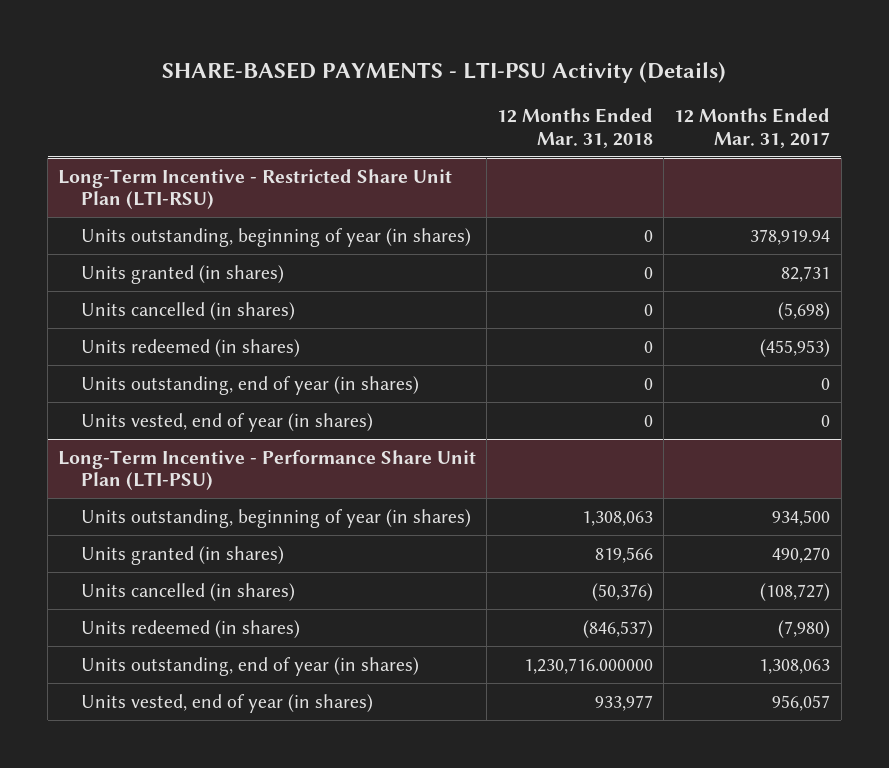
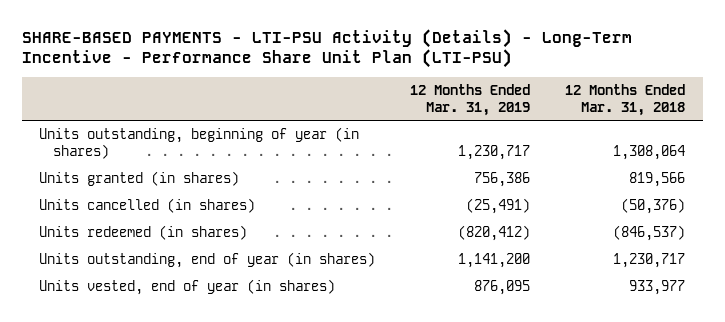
[162,61,727,83] SHARE-BASED PAYMENTS - LTI-PSU Activity (Details) -> [21,28,632,69] SHARE-BASED PAYMENTS - LTI-PSU Activity (Details) - Long-Term Incentive - Performance Share Unit Plan (LTI-PSU)
[674,107,831,148] 12 Months Ended Mar. 31, 2017 -> none
none -> [410,83,531,116] 12 Months Ended Mar. 31, 2019
[58,168,453,210] Long-Term Incentive - Restricted Share Unit Plan (LTI-RSU) -> none
[81,264,285,284] Units granted (in shares) -> none
[81,301,296,320] Units cancelled (in shares) -> none
[81,338,301,357] Units redeemed (in shares) -> none
[81,375,420,395] Units outstanding, end of year (in shares) -> none
[81,412,374,432] Units vested, end of year (in shares) -> none
[58,449,477,491] Long-Term Incentive - Performance Share Unit Plan (LTI-PSU) -> none
[81,508,472,528] Units outstanding, beginning of year (in shares) -> none
[644,229,654,242] 0 -> [613,145,686,161] 1,308,064
[524,657,654,674] 1,230,716.000000 -> [613,252,686,268] 1,230,717

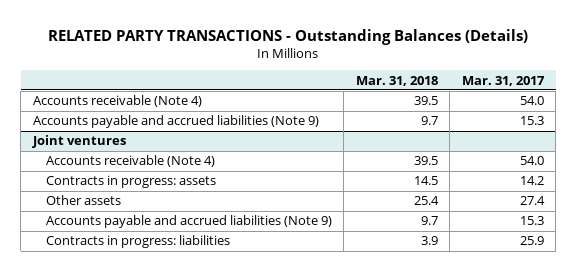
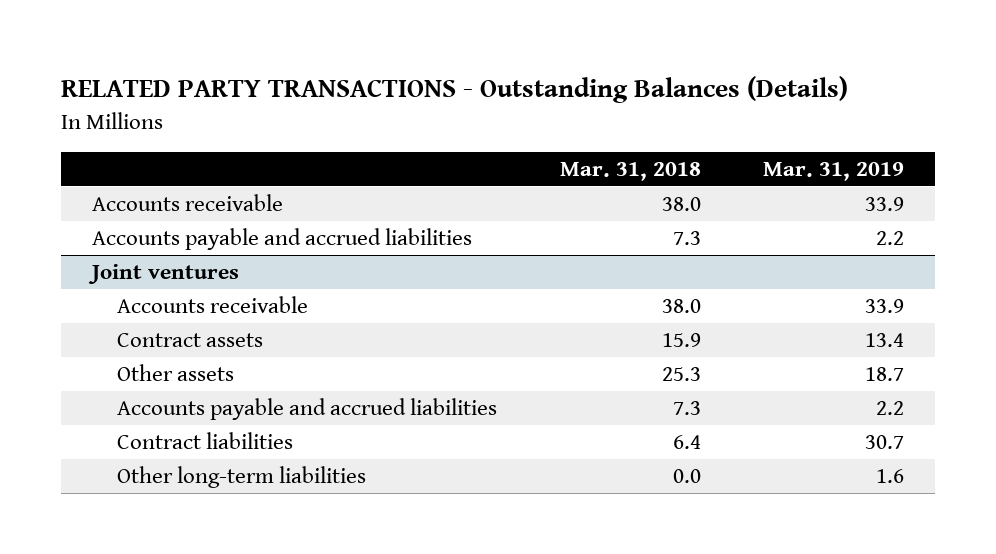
[461,75,545,86] Mar. 31, 2017 -> none
none -> [762,161,904,181] Mar. 31, 2019
[32,95,202,108] Accounts receivable (Note 4) -> [92,194,284,212] Accounts receivable
[413,96,438,106] 39.5 -> [661,197,701,212] 38.0
[32,115,319,129] Accounts payable and accrued liabilities (Note 9) -> [92,228,473,251] Accounts payable and accrued liabilities
[420,116,438,126] 9.7 -> [672,231,701,246] 7.3
[46,155,216,168] Accounts receivable (Note 4) -> [117,296,309,314] Accounts receivable
[413,156,438,166] 39.5 -> [661,299,701,314] 38.0
[46,175,217,189] Contracts in progress: assets -> [117,333,264,348] Contract assets
[413,176,438,186] 14.5 -> [661,333,701,348] 15.9
[413,196,439,206] 25.4 -> [661,367,701,382] 25.3
[46,215,333,229] Accounts payable and accrued liabilities (Note 9) -> [117,398,498,421] Accounts payable and accrued liabilities
[420,216,438,226] 9.7 -> [672,401,701,416] 7.3
[46,235,231,249] Contracts in progress: liabilities -> [117,432,294,450] Contract liabilities
[420,236,438,246] 3.9 -> [672,435,701,450] 6.4
none -> [117,466,367,489] Other long-term liabilities

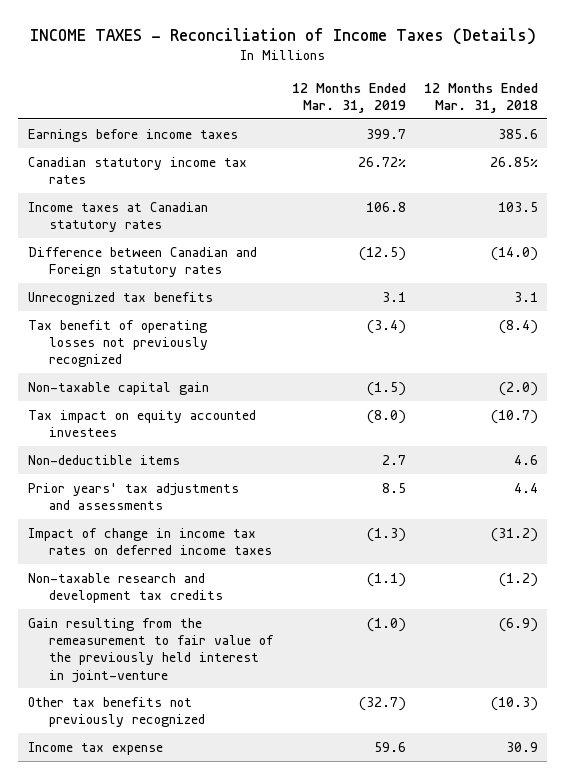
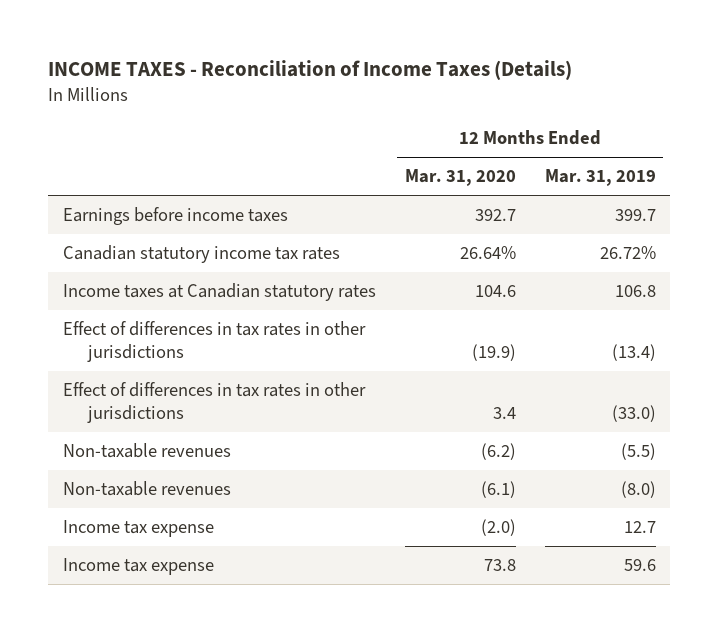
[424,82,539,113] 12 Months Ended Mar. 31, 2018 -> none
none -> [404,169,516,187] Mar. 31, 2020
[27,246,257,277] Difference between Canadian and Foreign statutory rates -> none
[27,291,213,305] Unrecognized tax benefits -> none
[27,319,209,368] Tax benefit of operating losses not previously recognized -> none
[27,381,209,395] Non-taxable capital gain -> none
[27,454,180,465] Non-deductible items -> none
[27,482,239,510] Prior years' tax adjustments and assessments -> none
[27,527,273,555] Impact of change in income tax rates on deferred income taxes -> none
[27,572,224,603] Non-taxable research and development tax credits -> none
[27,617,275,683] Gain resulting from the remeasurement to fair value of the previously held interest in joint-venture -> none
[27,696,206,727] Other tax benefits not previously recognized -> none
none -> [62,320,366,363] Effect of differences in tax rates in other jurisdictions
none -> [62,381,366,424] Effect of differences in tax rates in other jurisdictions
none -> [62,442,231,458] Non-taxable revenues
[27,409,256,437] Tax impact on equity accounted investees -> [62,480,231,496] Non-taxable revenues
none -> [62,519,214,537] Income tax expense

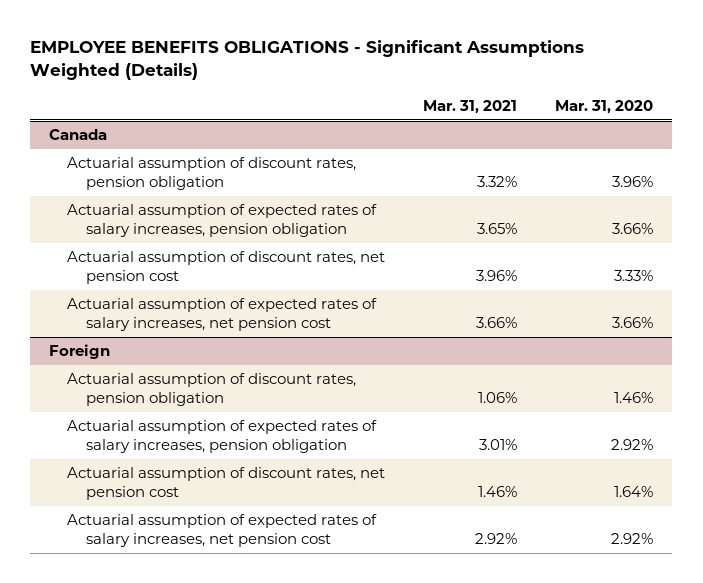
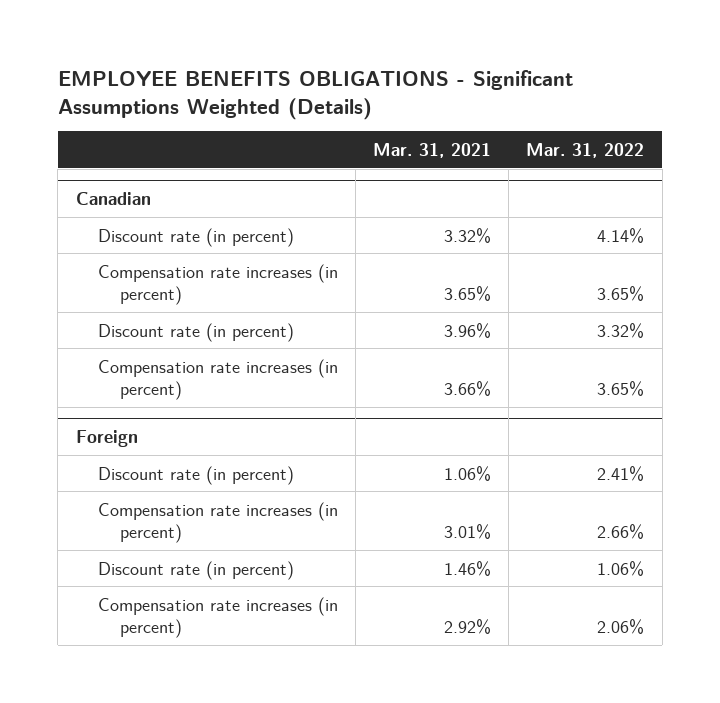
[555,99,654,114] Mar. 31, 2020 -> none
none -> [526,142,645,158] Mar. 31, 2022
[49,129,108,141] Canada -> [75,191,151,205] Canadian
[67,157,357,191] Actuarial assumption of discount rates, pension obligation -> [97,227,294,247] Discount rate (in percent)
[67,204,378,238] Actuarial assumption of expected rates of salary increases, pension obligation -> [97,263,338,306] Compensation rate increases (in percent)
[67,251,386,285] Actuarial assumption of discount rates, net pension cost -> [97,322,294,342] Discount rate (in percent)
[67,298,378,332] Actuarial assumption of expected rates of salary increases, net pension cost -> [97,358,338,401] Compensation rate increases (in percent)
[67,373,357,407] Actuarial assumption of discount rates, pension obligation -> [97,465,294,485] Discount rate (in percent)
[67,420,378,454] Actuarial assumption of expected rates of salary increases, pension obligation -> [97,501,338,544] Compensation rate increases (in percent)
[67,467,386,501] Actuarial assumption of discount rates, net pension cost -> [97,560,294,580] Discount rate (in percent)
[67,514,378,548] Actuarial assumption of expected rates of salary increases, net pension cost -> [97,596,338,639] Compensation rate increases (in percent)

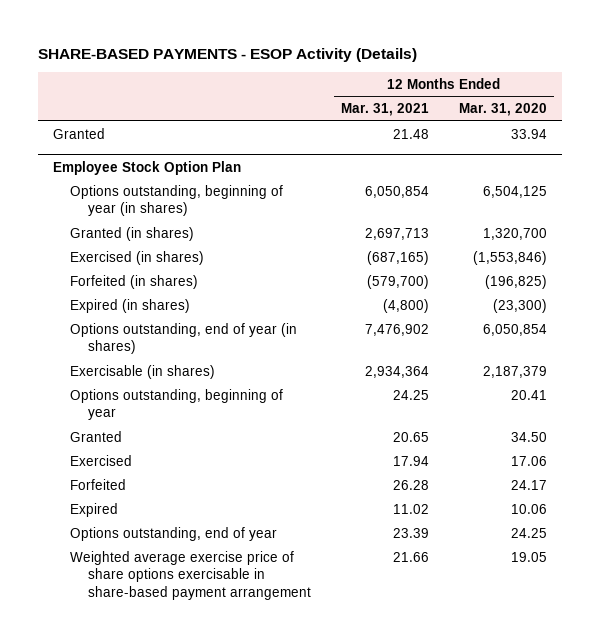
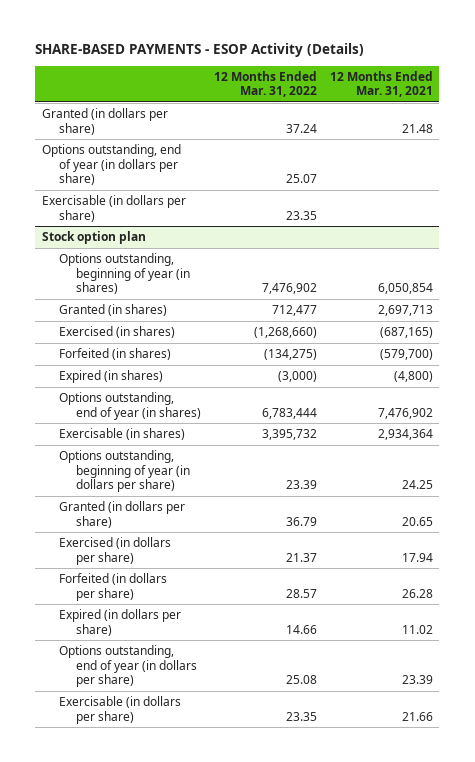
[458,103,547,117] Mar. 31, 2020 -> none
none -> [214,70,318,98] 12 Months Ended Mar. 31, 2022
[52,127,105,139] Granted -> [41,108,168,135] Granted (in dollars per share)
none -> [41,144,181,186] Options outstanding, end of year (in dollars per share)
none -> [41,195,186,222] Exercisable (in dollars per share)
[52,160,241,175] Employee Stock Option Plan -> [41,231,146,245] Stock option plan
[70,388,284,421] Options outstanding, beginning of year -> [58,450,191,493] Options outstanding, beginning of year (in dollars per share)
[70,430,123,442] Granted -> [58,501,185,528] Granted (in dollars per share)
[70,454,133,466] Exercised -> [58,537,171,565] Exercised (in dollars per share)
[70,478,127,490] Forfeited -> [58,573,167,601] Forfeited (in dollars per share)
[70,502,119,517] Expired -> [58,609,181,636] Expired (in dollars per share)
[70,526,278,541] Options outstanding, end of year -> [58,645,198,688] Options outstanding, end of year (in dollars per share)
[70,550,312,600] Weighted average exercise price of share options exercisable in share-based payment arrangement -> [58,696,181,724] Exercisable (in dollars per share)

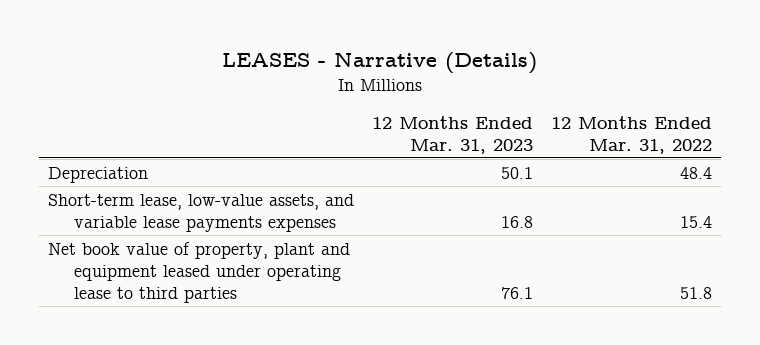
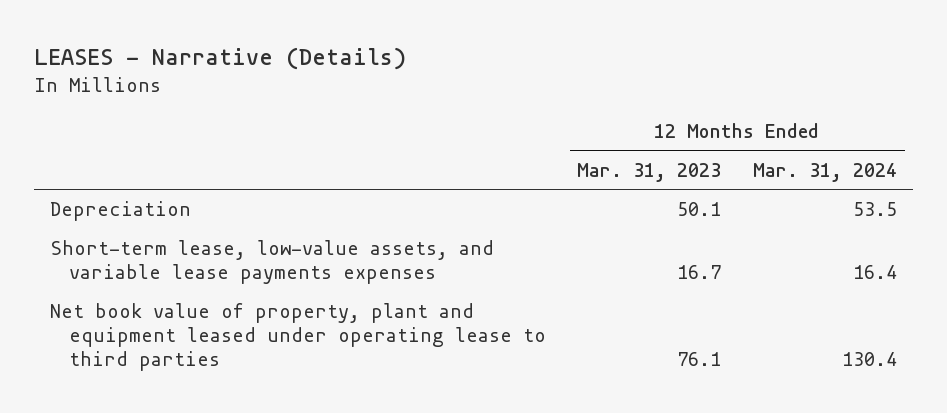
[550,115,712,154] 12 Months Ended Mar. 31, 2022 -> none
none -> [753,162,898,182] Mar. 31, 2024
[500,215,533,228] 16.8 -> [677,265,722,280] 16.7

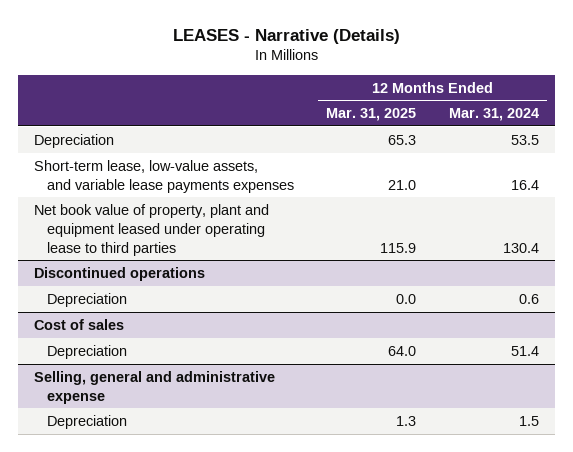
[577,162,722,182] Mar. 31, 2023 -> none
none -> [326,108,417,122] Mar. 31, 2025
none -> [34,266,206,281] Discontinued operations
none -> [46,292,127,307] Depreciation
none -> [34,318,125,330] Cost of sales
none -> [46,344,127,359] Depreciation
none -> [34,370,276,404] Selling, general and administrative expense
none -> [46,414,127,429] Depreciation

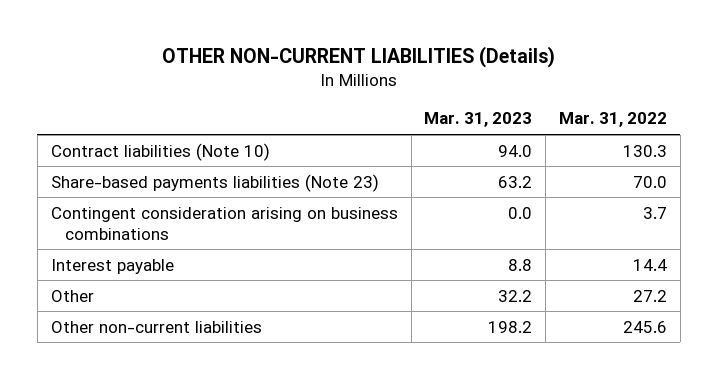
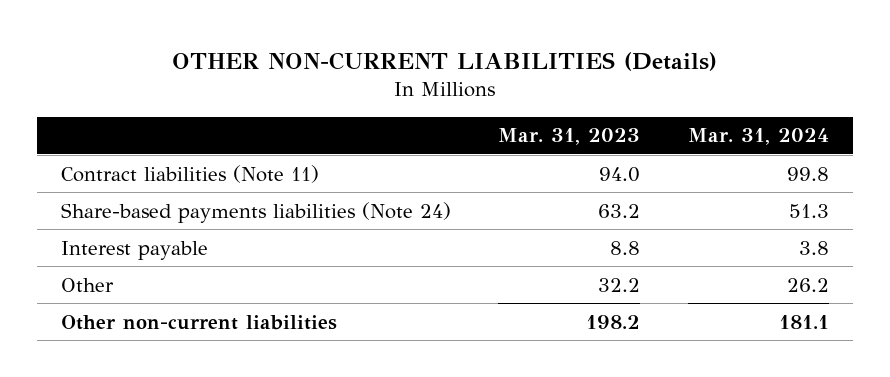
[558,112,667,128] Mar. 31, 2022 -> none
none -> [688,128,830,146] Mar. 31, 2024
[50,206,398,240] Contingent consideration arising on business combinations -> none
[50,142,270,161] Contract liabilities (Note 10) -> [60,164,319,183] Contract liabilities (Note 11)
[50,173,379,192] Share-based payments liabilities (Note 23) -> [60,201,451,223] Share-based payments liabilities (Note 24)

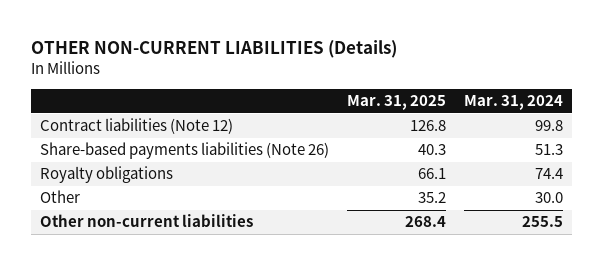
[498,128,641,146] Mar. 31, 2023 -> none
none -> [347,95,447,111] Mar. 31, 2025
[60,240,208,260] Interest payable -> none
[60,164,319,183] Contract liabilities (Note 11) -> [39,118,233,135] Contract liabilities (Note 12)
[60,201,451,223] Share-based payments liabilities (Note 24) -> [39,142,329,160] Share-based payments liabilities (Note 26)
none -> [39,166,173,184] Royalty obligations
[787,277,830,292] 26.2 -> [535,192,564,204] 30.0
[779,314,830,329] 181.1 -> [522,216,564,228] 255.5

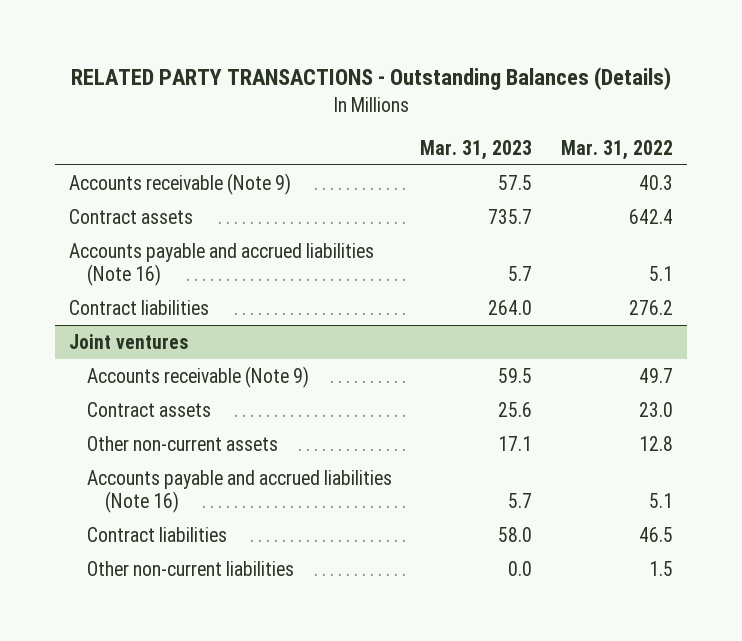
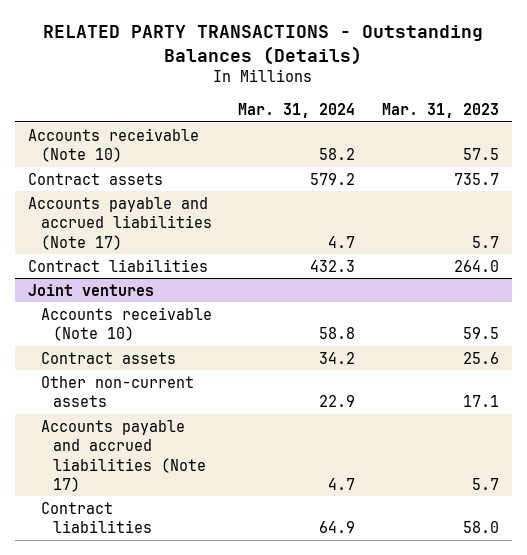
[560,139,673,160] Mar. 31, 2022 -> none
none -> [238,103,356,119] Mar. 31, 2024
[69,172,292,195] Accounts receivable (Note 9) -> [27,127,199,163] Accounts receivable (Note 10)
[69,242,375,286] Accounts payable and accrued liabilities (Note 16) -> [27,196,212,250] Accounts payable and accrued liabilities (Note 17)
[86,365,309,388] Accounts receivable (Note 9) -> [40,306,212,342] Accounts receivable (Note 10)
[86,469,392,513] Accounts payable and accrued liabilities (Note 16) -> [40,419,207,492] Accounts payable and accrued liabilities (Note 17)
[86,560,294,576] Other non-current liabilities -> none

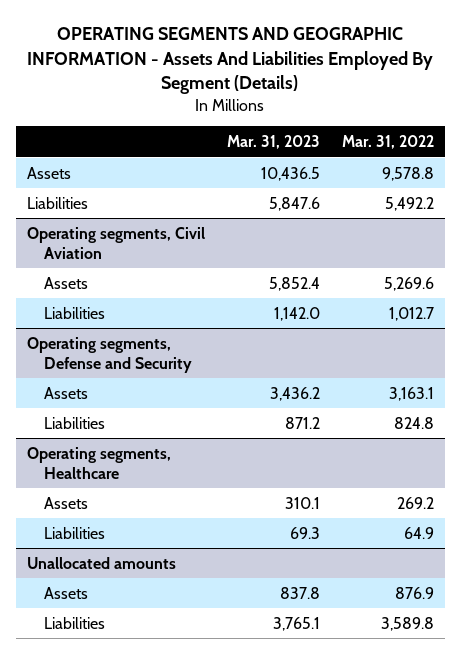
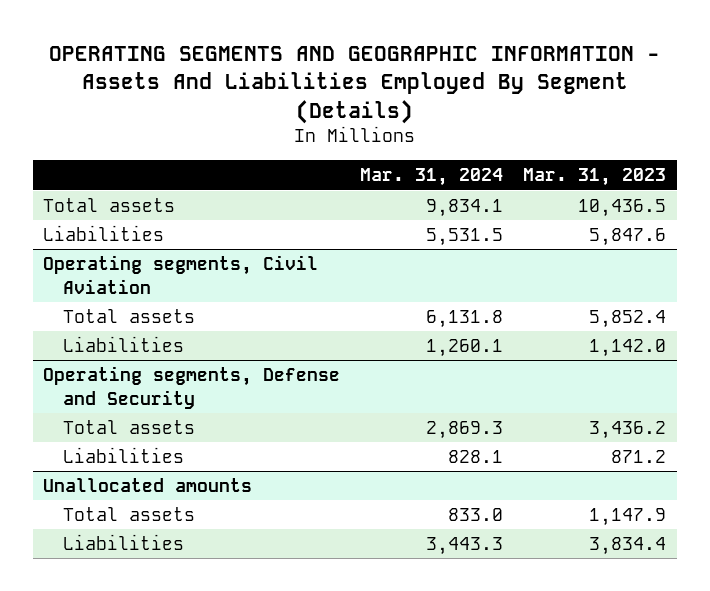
[341,134,434,149] Mar. 31, 2022 -> none
none -> [360,168,504,187] Mar. 31, 2024
[26,166,71,179] Assets -> [43,198,176,213] Total assets
[44,276,89,289] Assets -> [63,309,196,324] Total assets
[44,386,89,399] Assets -> [63,420,196,435] Total assets
[26,446,171,479] Operating segments, Healthcare -> none
[44,496,89,509] Assets -> none
[44,526,106,539] Liabilities -> none
[44,586,89,599] Assets -> [63,507,196,522] Total assets
[279,586,320,599] 837.8 -> [589,508,667,527] 1,147.9
[272,616,320,631] 3,765.1 -> [589,537,667,556] 3,834.4

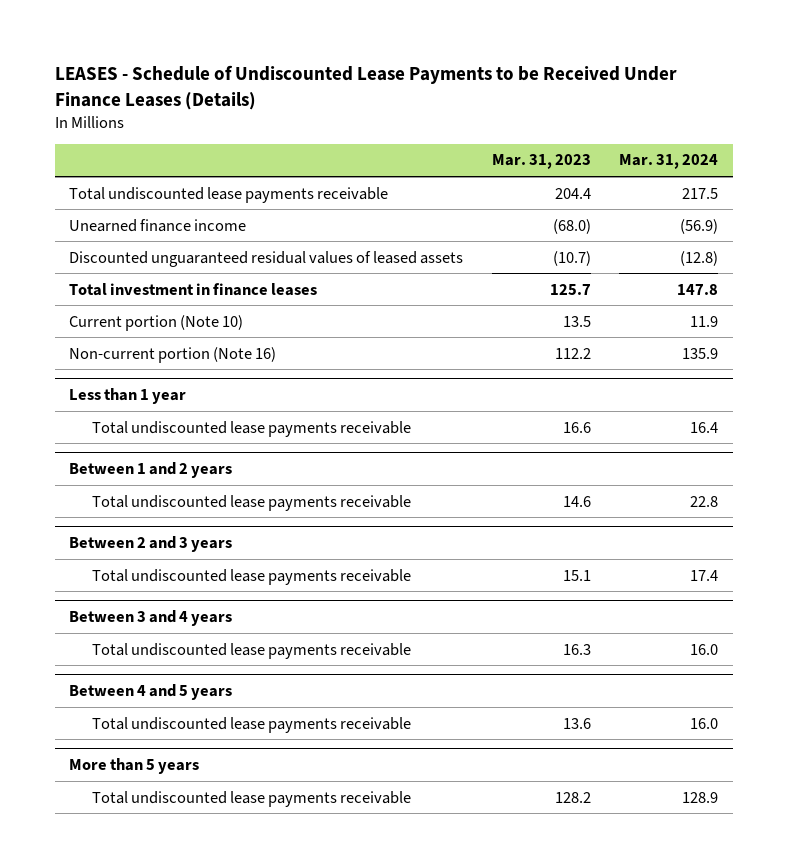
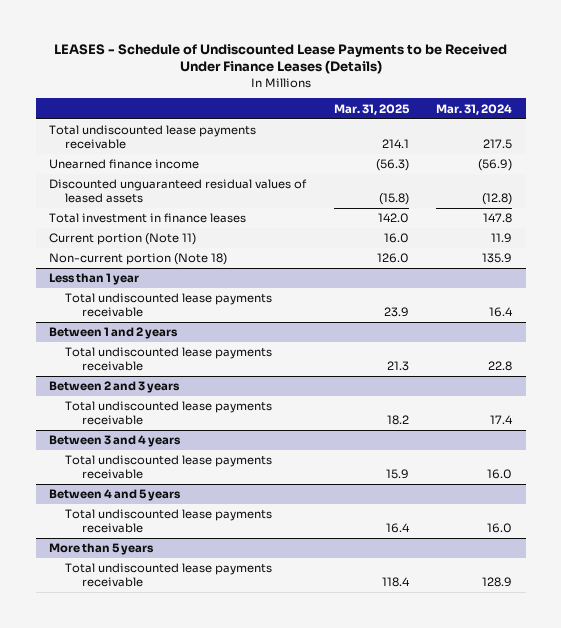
[491,154,591,170] Mar. 31, 2023 -> none
none -> [333,103,410,115] Mar. 31, 2025
[69,314,244,331] Current portion (Note 10) -> [49,233,197,246] Current portion (Note 11)
[69,346,277,363] Non-current portion (Note 16) -> [49,253,228,266] Non-current portion (Note 18)

